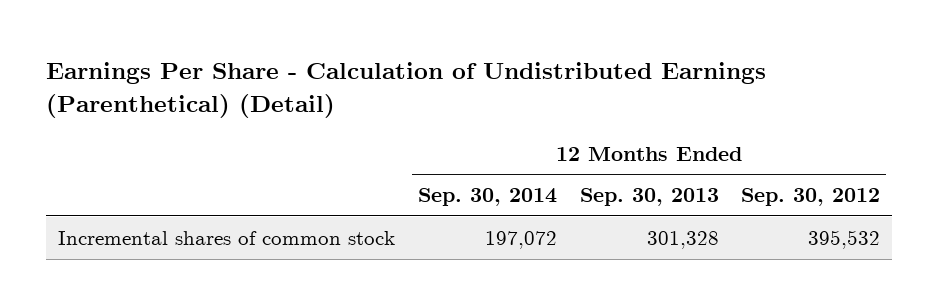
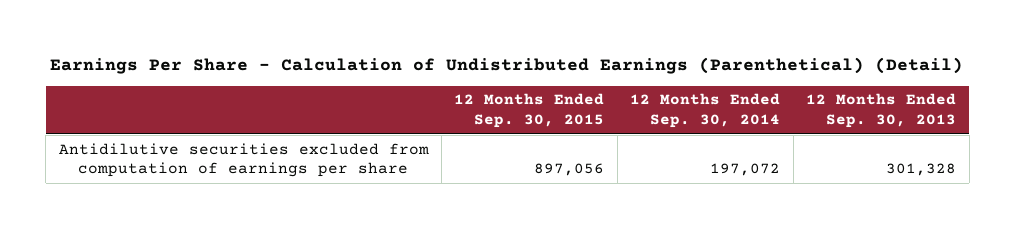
[741,188,881,207] Sep. 30, 2012 -> none
none -> [454,93,605,129] 12 Months Ended Sep. 30, 2015
[57,231,395,246] Incremental shares of common stock -> [58,142,429,178] Antidilutive securities excluded from computation of earnings per share

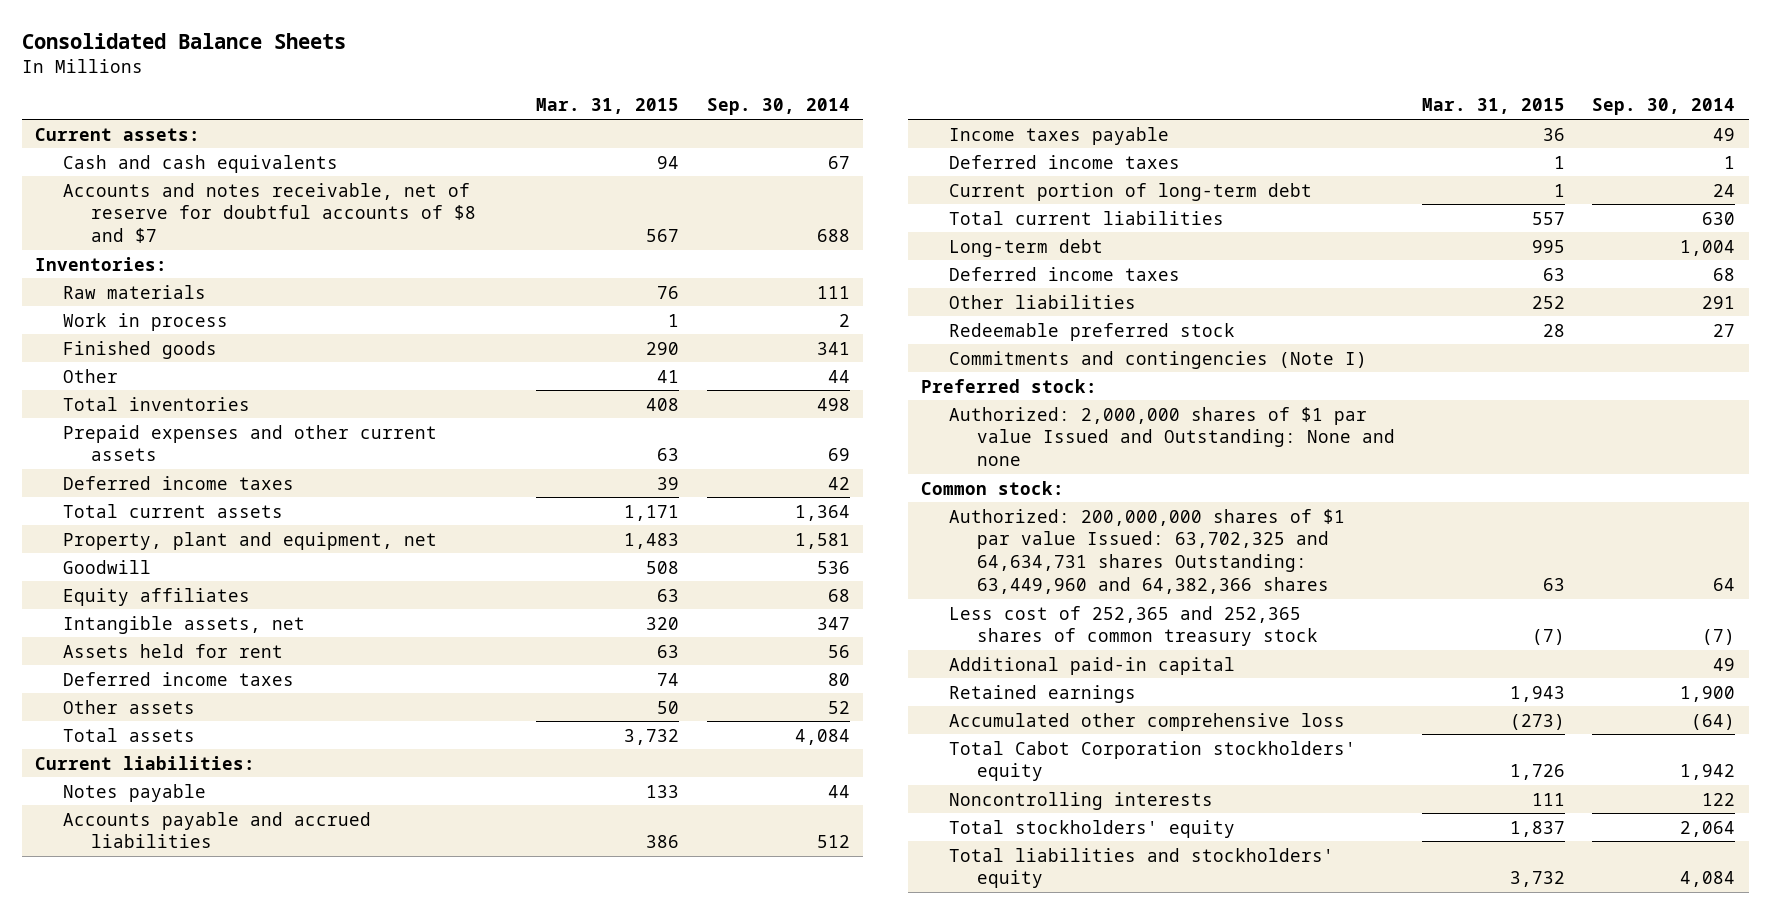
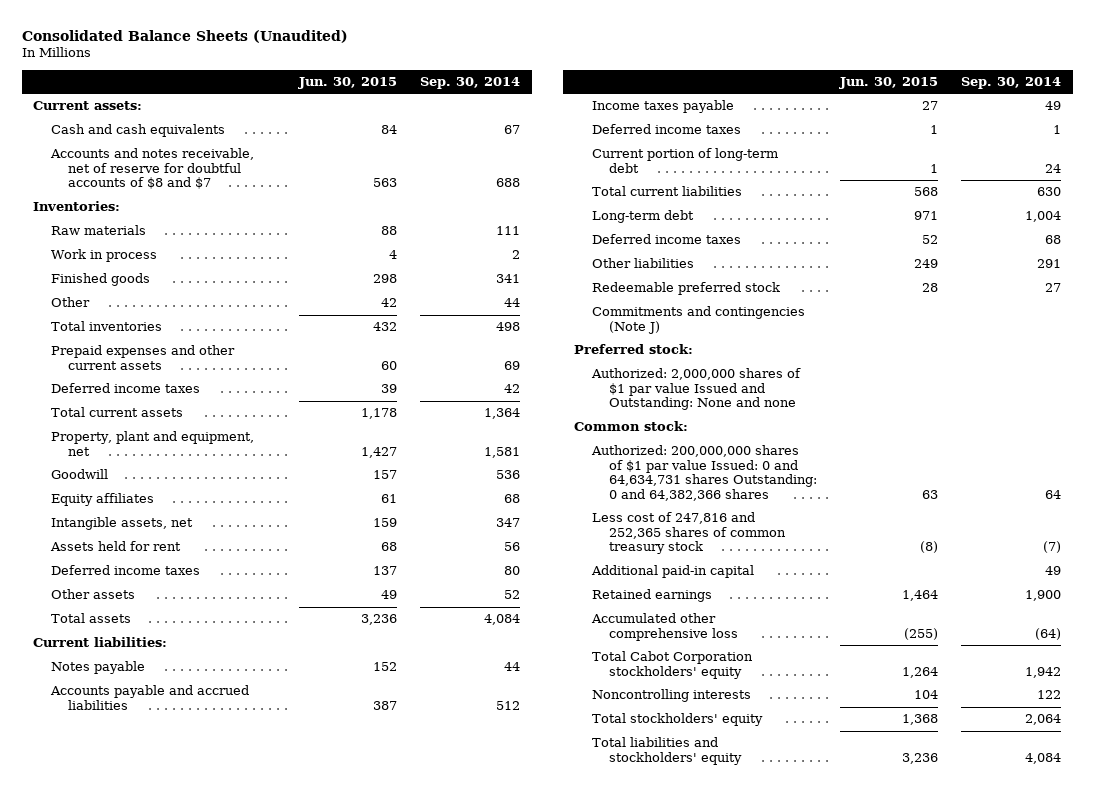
[21,33,346,50] Consolidated Balance Sheets -> [21,29,348,43] Consolidated Balance Sheets (Unaudited)
[536,98,680,115] Mar. 31, 2015 -> none
none -> [298,77,398,90] Jun. 30, 2015
[949,350,1368,369] Commitments and contingencies (Note I) -> [591,306,805,334] Commitments and contingencies (Note J)
[949,508,1346,595] Authorized: 200,000,000 shares of $1 par value Issued: 63,702,325 and 64,634,731 shares Outstanding: 63,449,960 and 64,382,366 shares -> [590,445,818,501] Authorized: 200,000,000 shares of $1 par value Issued: 0 and 64,634,731 shares Outstanding: 0 and 64,382,366 shares
[949,605,1318,647] Less cost of 252,365 and 252,365 shares of common treasury stock -> [591,512,787,555] Less cost of 247,816 and 252,365 shares of common treasury stock

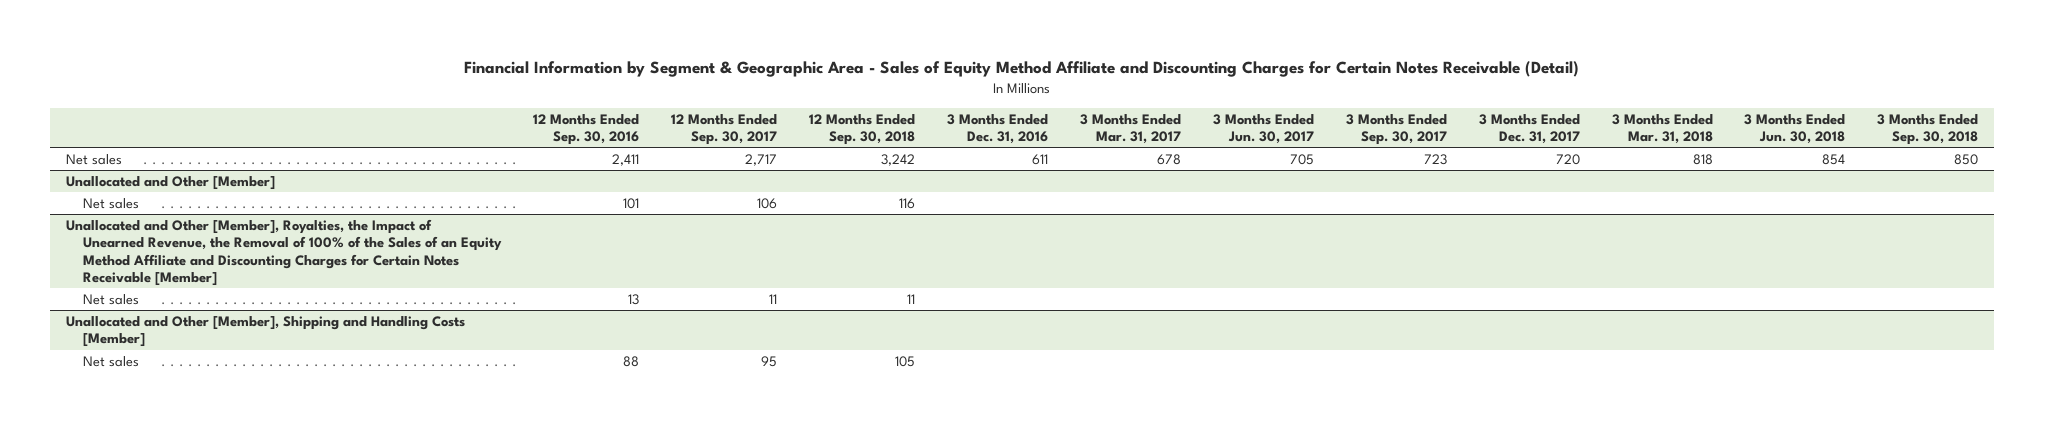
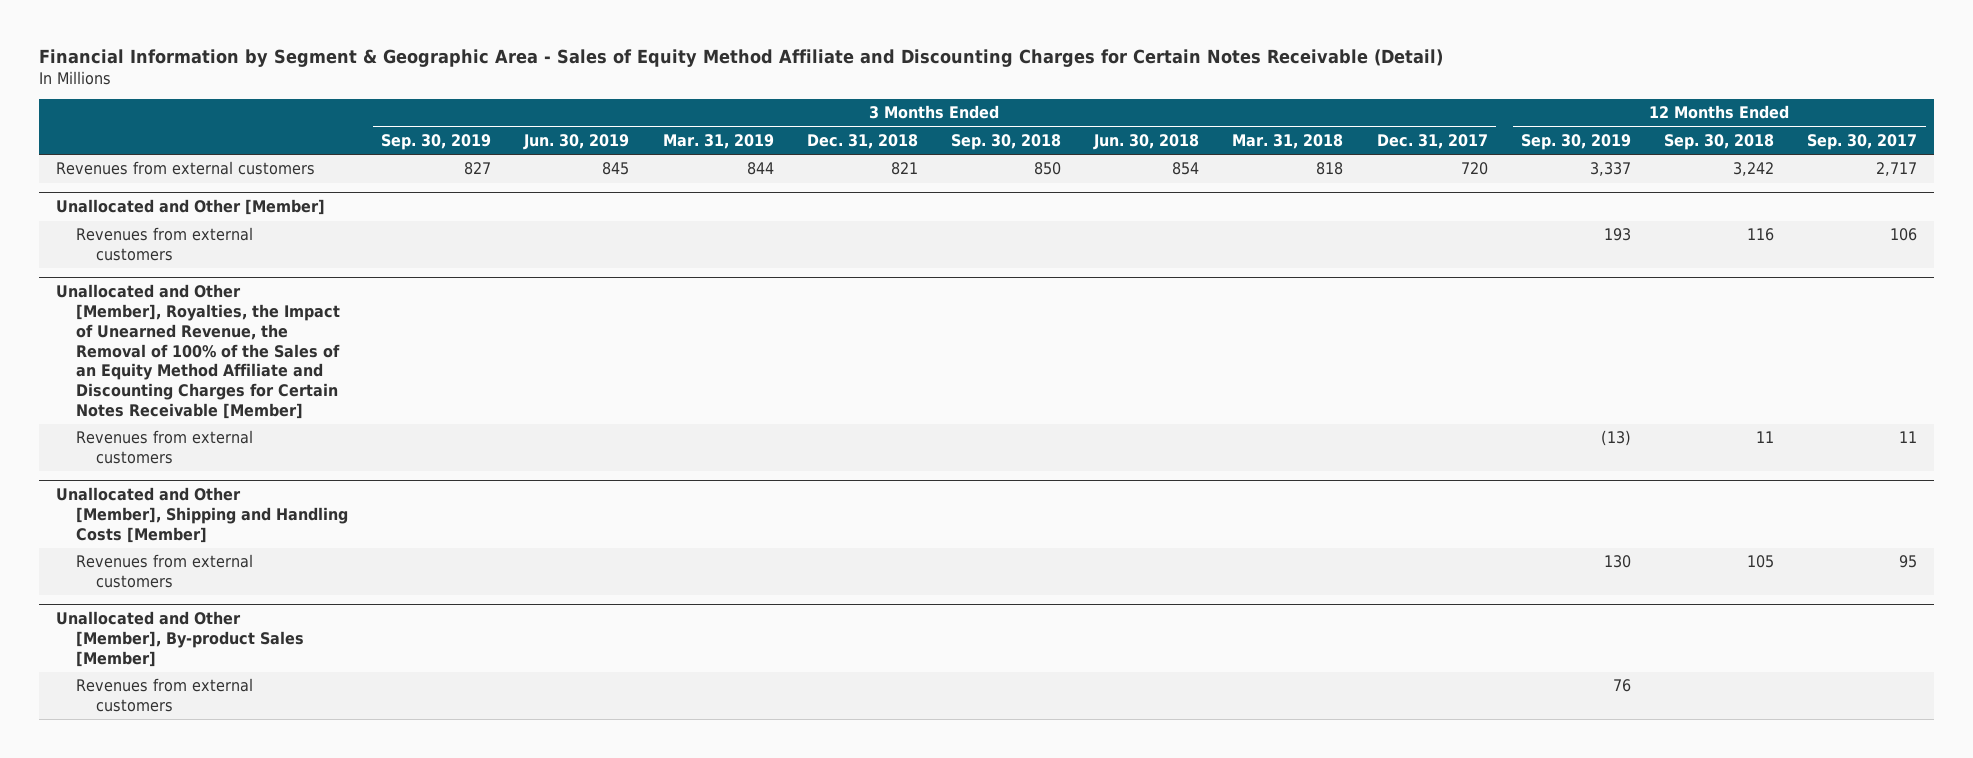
[533,113,640,146] 12 Months Ended Sep. 30, 2016 -> none
[946,113,1048,145] 3 Months Ended Dec. 31, 2016 -> none
[1079,113,1181,145] 3 Months Ended Mar. 31, 2017 -> none
[1212,113,1314,145] 3 Months Ended Jun. 30, 2017 -> none
[1345,113,1447,146] 3 Months Ended Sep. 30, 2017 -> none
none -> [381,133,492,150] Sep. 30, 2019
none -> [523,133,630,150] Jun. 30, 2019
none -> [662,133,774,149] Mar. 31, 2019
none -> [806,133,918,149] Dec. 31, 2018
none -> [1520,133,1631,150] Sep. 30, 2019
[66,154,123,166] Net sales -> [55,161,315,176] Revenues from external customers
[83,198,140,210] Net sales -> [75,227,253,262] Revenues from external customers
[83,294,140,306] Net sales -> [75,430,253,465] Revenues from external customers
[83,356,140,368] Net sales -> [75,554,253,589] Revenues from external customers
none -> [55,611,304,667] Unallocated and Other [Member], By-product Sales [Member]
none -> [75,678,253,713] Revenues from external customers

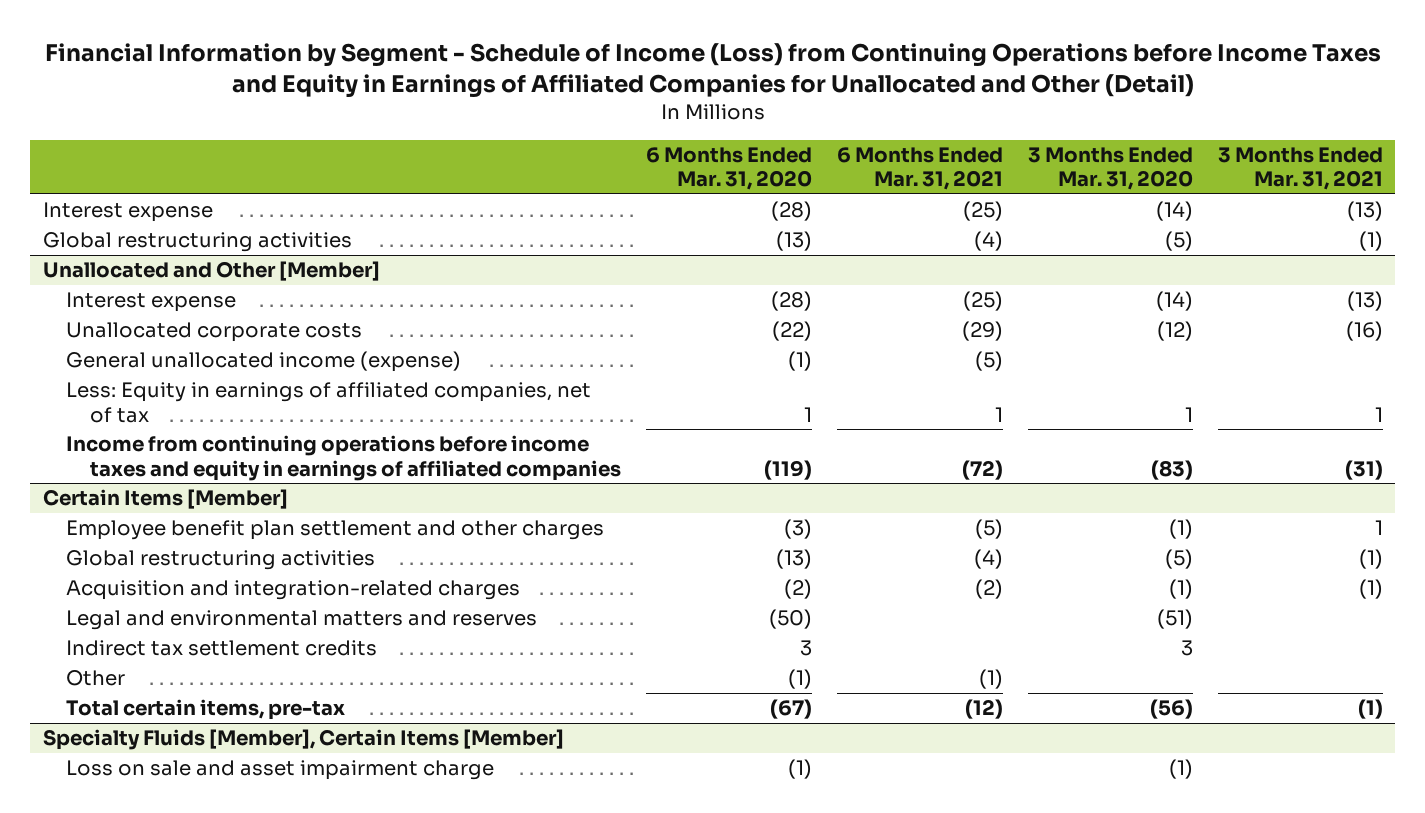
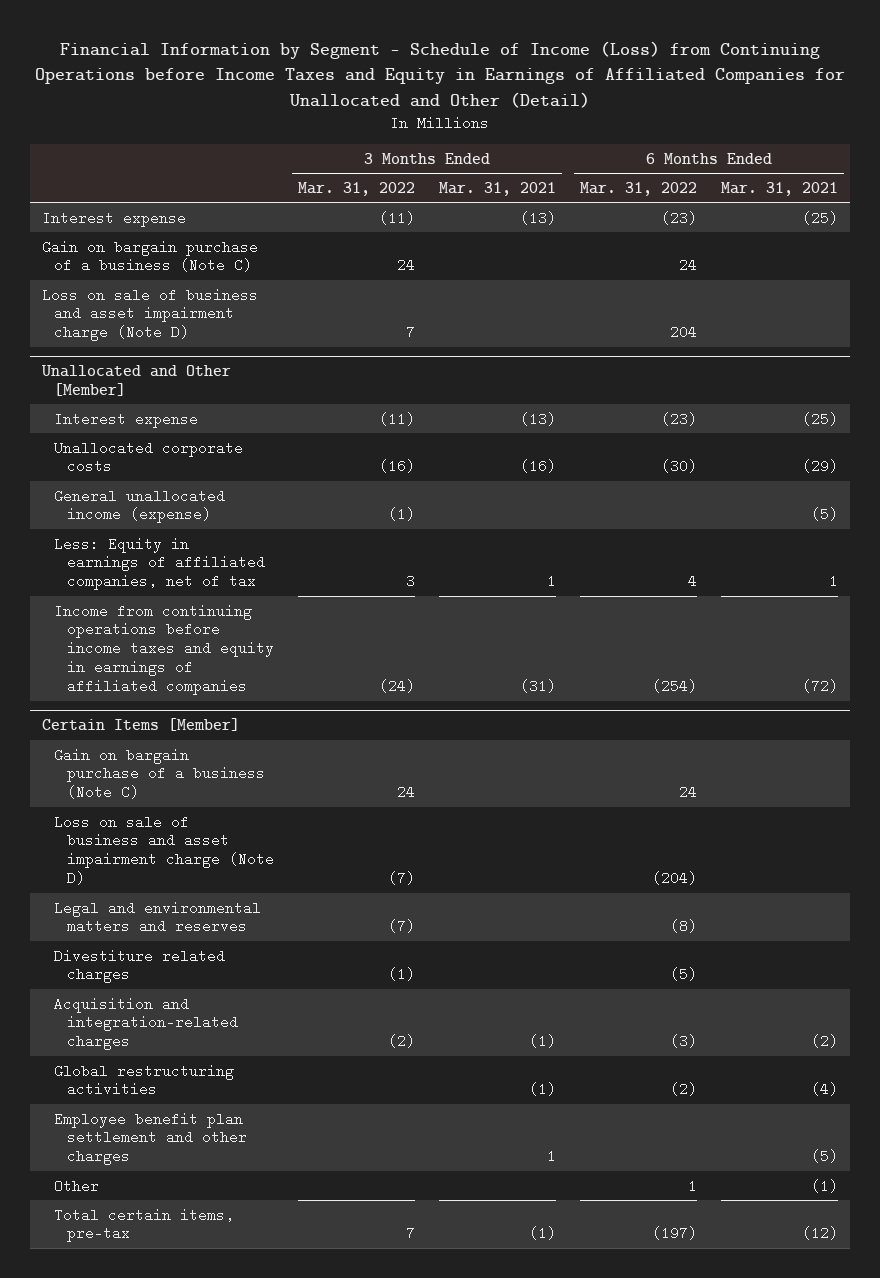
[646,146,813,191] 6 Months Ended Mar. 31, 2020 -> none
[1027,146,1193,191] 3 Months Ended Mar. 31, 2020 -> none
none -> [297,181,415,196] Mar. 31, 2022
none -> [579,181,697,196] Mar. 31, 2022
[42,232,352,253] Global restructuring activities -> none
none -> [41,239,258,273] Gain on bargain purchase of a business (Note C)
none -> [41,287,258,342] Loss on sale of business and asset impairment charge (Note D)
none -> [54,747,265,800] Gain on bargain purchase of a business (Note C)
none -> [54,814,274,886] Loss on sale of business and asset impairment charge (Note D)
[66,640,378,657] Indirect tax settlement credits -> none
none -> [54,948,226,984] Divestiture related charges
[66,580,521,601] Acquisition and integration-related charges -> [54,996,238,1051] Acquisition and integration-related charges
[66,550,376,571] Global restructuring activities -> [54,1063,235,1097] Global restructuring activities
[66,520,605,541] Employee benefit plan settlement and other charges -> [54,1111,247,1166] Employee benefit plan settlement and other charges
[42,729,564,751] Specialty Fluids [Member], Certain Items [Member] -> none
[66,760,495,781] Loss on sale and asset impairment charge -> none

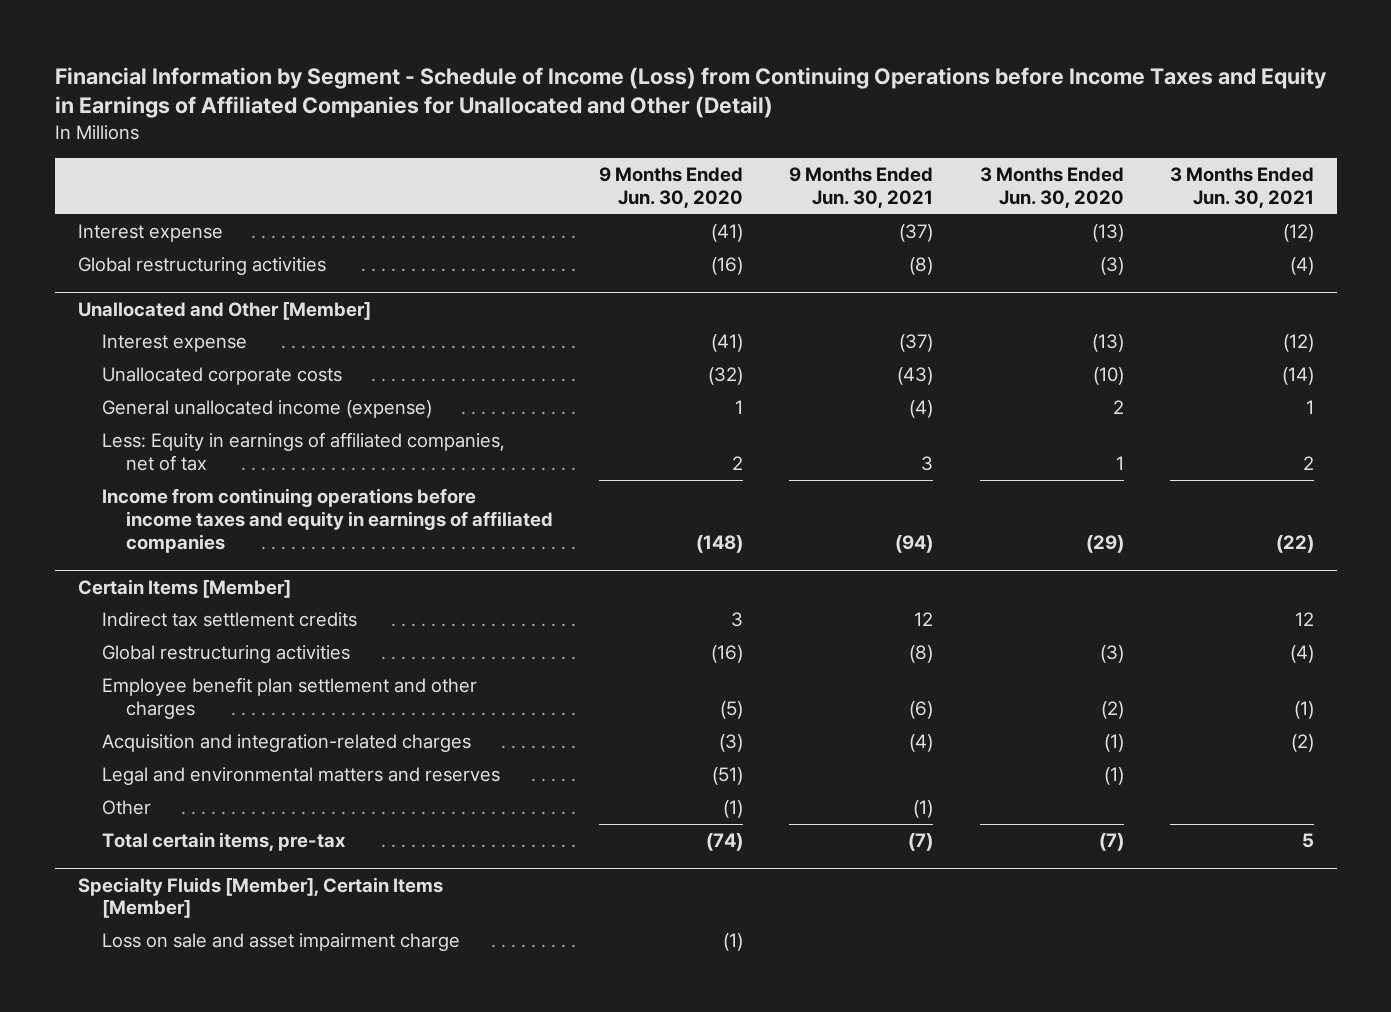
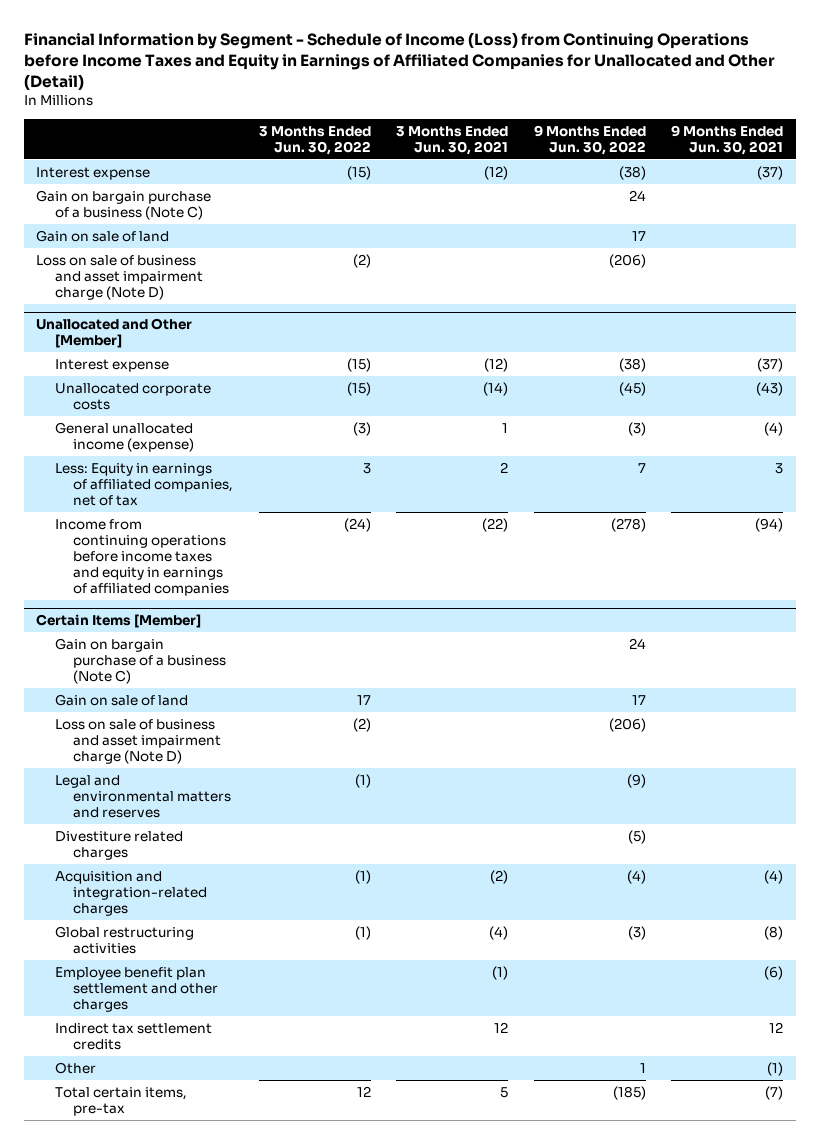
[599,167,744,208] 9 Months Ended Jun. 30, 2020 -> none
[979,167,1124,208] 3 Months Ended Jun. 30, 2020 -> none
none -> [258,125,371,155] 3 Months Ended Jun. 30, 2022
none -> [533,124,646,155] 9 Months Ended Jun. 30, 2022
[77,257,326,276] Global restructuring activities -> none
none -> [36,189,212,221] Gain on bargain purchase of a business (Note C)
none -> [36,229,170,242] Gain on sale of land
none -> [36,254,203,301] Loss on sale of business and asset impairment charge (Note D)
none -> [54,637,227,685] Gain on bargain purchase of a business (Note C)
none -> [54,693,188,706] Gain on sale of land
none -> [54,718,222,765] Loss on sale of business and asset impairment charge (Note D)
[101,767,500,786] Legal and environmental matters and reserves -> [54,774,232,819] Legal and environmental matters and reserves
none -> [54,830,183,861] Divestiture related charges
[101,734,471,753] Acquisition and integration-related charges -> [54,870,208,917] Acquisition and integration-related charges
[101,612,357,628] Indirect tax settlement credits -> [54,1022,212,1051] Indirect tax settlement credits
[77,876,443,919] Specialty Fluids [Member], Certain Items [Member] -> none
[101,933,460,952] Loss on sale and asset impairment charge -> none

